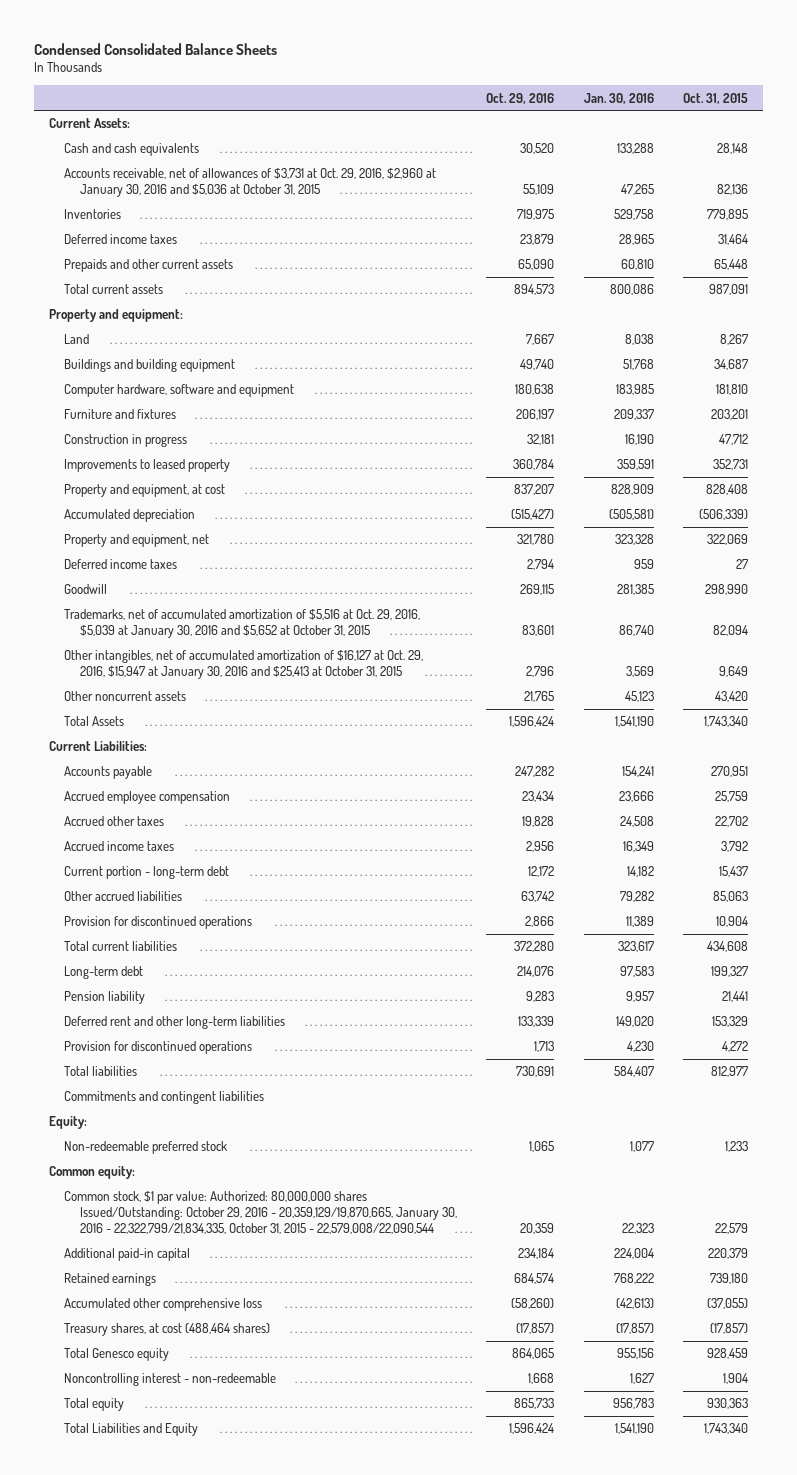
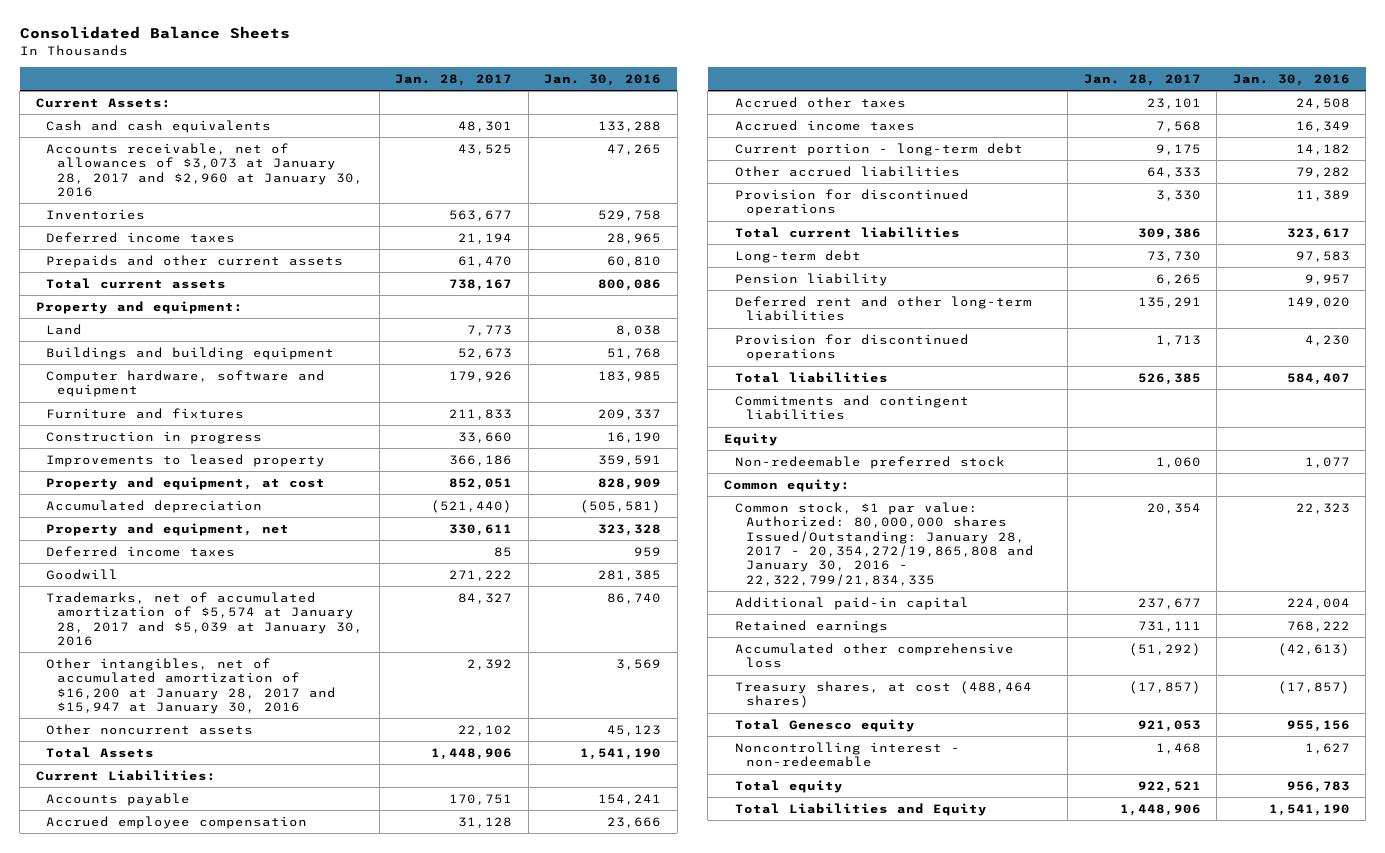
[34,42,278,55] Condensed Consolidated Balance Sheets -> [19,26,290,40] Consolidated Balance Sheets
[486,92,555,104] Oct. 29, 2016 -> none
[683,92,749,104] Oct. 31, 2015 -> none
none -> [395,73,513,86] Jan. 28, 2017
[64,168,437,198] Accounts receivable, net of allowances of $3,731 at Oct. 29, 2016, $2,960 at January 30, 2016 and $5,036 at October 31, 2015 -> [46,142,364,197] Accounts receivable, net of allowances of $3,073 at January 28, 2017 and $2,960 at January 30, 2016
[64,609,421,639] Trademarks, net of accumulated amortization of $5,516 at Oct. 29, 2016, $5,039 at January 30, 2016 and $5,652 at October 31, 2015 -> [46,591,364,646] Trademarks, net of accumulated amortization of $5,574 at January 28, 2017 and $5,039 at January 30, 2016
[64,650,424,680] Other intangibles, net of accumulated amortization of $16,127 at Oct. 29, 2016, $15,947 at January 30, 2016 and $25,413 at October 31, 2015 -> [46,657,337,714] Other intangibles, net of accumulated amortization of $16,200 at January 28, 2017 and $15,947 at January 30, 2016
[49,1116,88,1130] Equity: -> [723,432,778,446] Equity
[64,1191,457,1234] Common stock, $1 par value: Authorized: 80,000,000 shares Issued/Outstanding: October 29, 2016 - 20,359,129/19,870,665, January 30, 2016 - 22,322,799/21,834,335, October 31, 2015 - 22,579,008/22,090,544 -> [734,501,1034,586] Common stock, $1 par value: Authorized: 80,000,000 shares Issued/Outstanding: January 28, 2017 - 20,354,272/19,865,808 and January 30, 2016 - 22,322,799/21,834,335

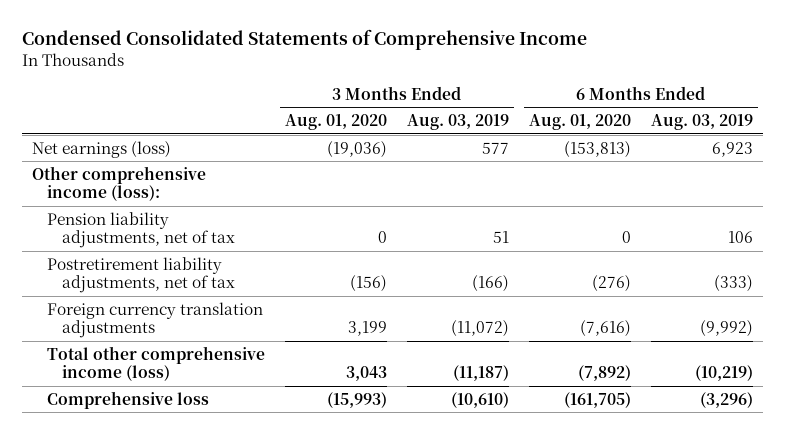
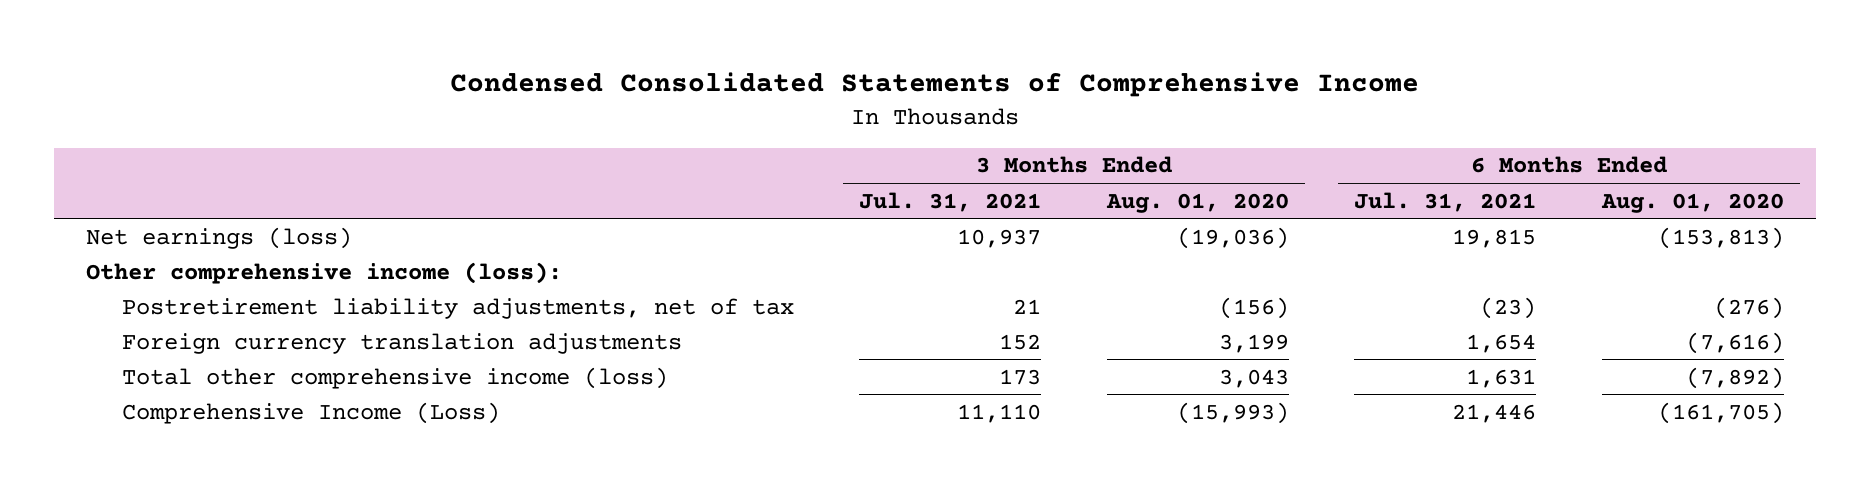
[407,114,510,131] Aug. 03, 2019 -> none
[651,114,754,131] Aug. 03, 2019 -> none
none -> [859,191,1042,212] Jul. 31, 2021
none -> [1354,191,1537,212] Jul. 31, 2021
[47,211,236,249] Pension liability adjustments, net of tax -> none
[47,390,210,409] Comprehensive loss -> [121,401,500,424] Comprehensive Income (Loss)

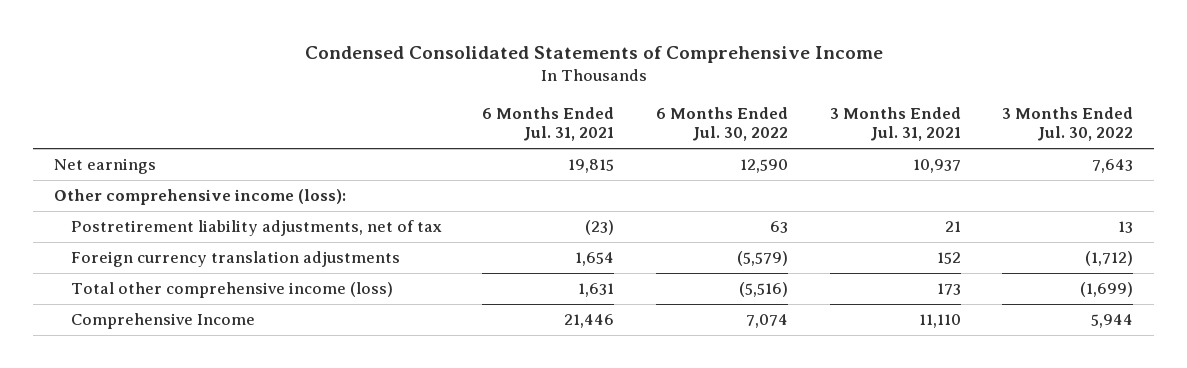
[1105,192,1289,213] Aug. 01, 2020 -> none
[1600,192,1784,213] Aug. 01, 2020 -> none
none -> [656,106,789,142] 6 Months Ended Jul. 30, 2022
none -> [1002,106,1134,142] 3 Months Ended Jul. 30, 2022
[86,226,353,249] Net earnings (loss) -> [53,158,156,175] Net earnings
[121,401,500,424] Comprehensive Income (Loss) -> [70,313,255,330] Comprehensive Income

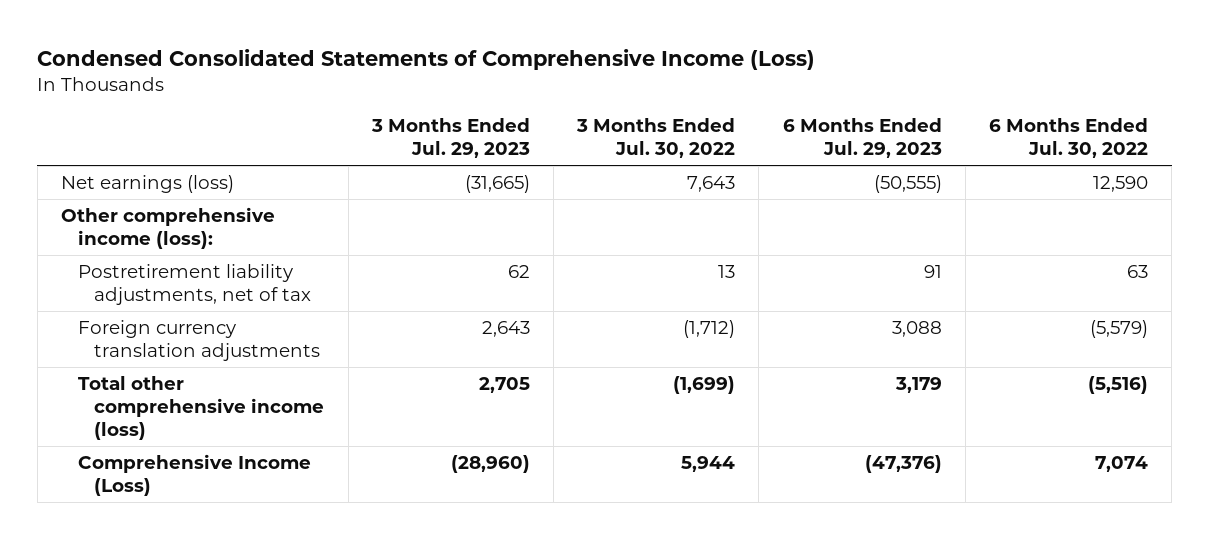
[304,45,883,63] Condensed Consolidated Statements of Comprehensive Income -> [37,48,816,70] Condensed Consolidated Statements of Comprehensive Income (Loss)
[482,106,615,142] 6 Months Ended Jul. 31, 2021 -> none
[829,106,961,142] 3 Months Ended Jul. 31, 2021 -> none
none -> [370,118,530,159] 3 Months Ended Jul. 29, 2023
none -> [782,118,942,159] 6 Months Ended Jul. 29, 2023
[53,158,156,175] Net earnings -> [60,175,234,194] Net earnings (loss)
[70,313,255,330] Comprehensive Income -> [77,454,311,497] Comprehensive Income (Loss)

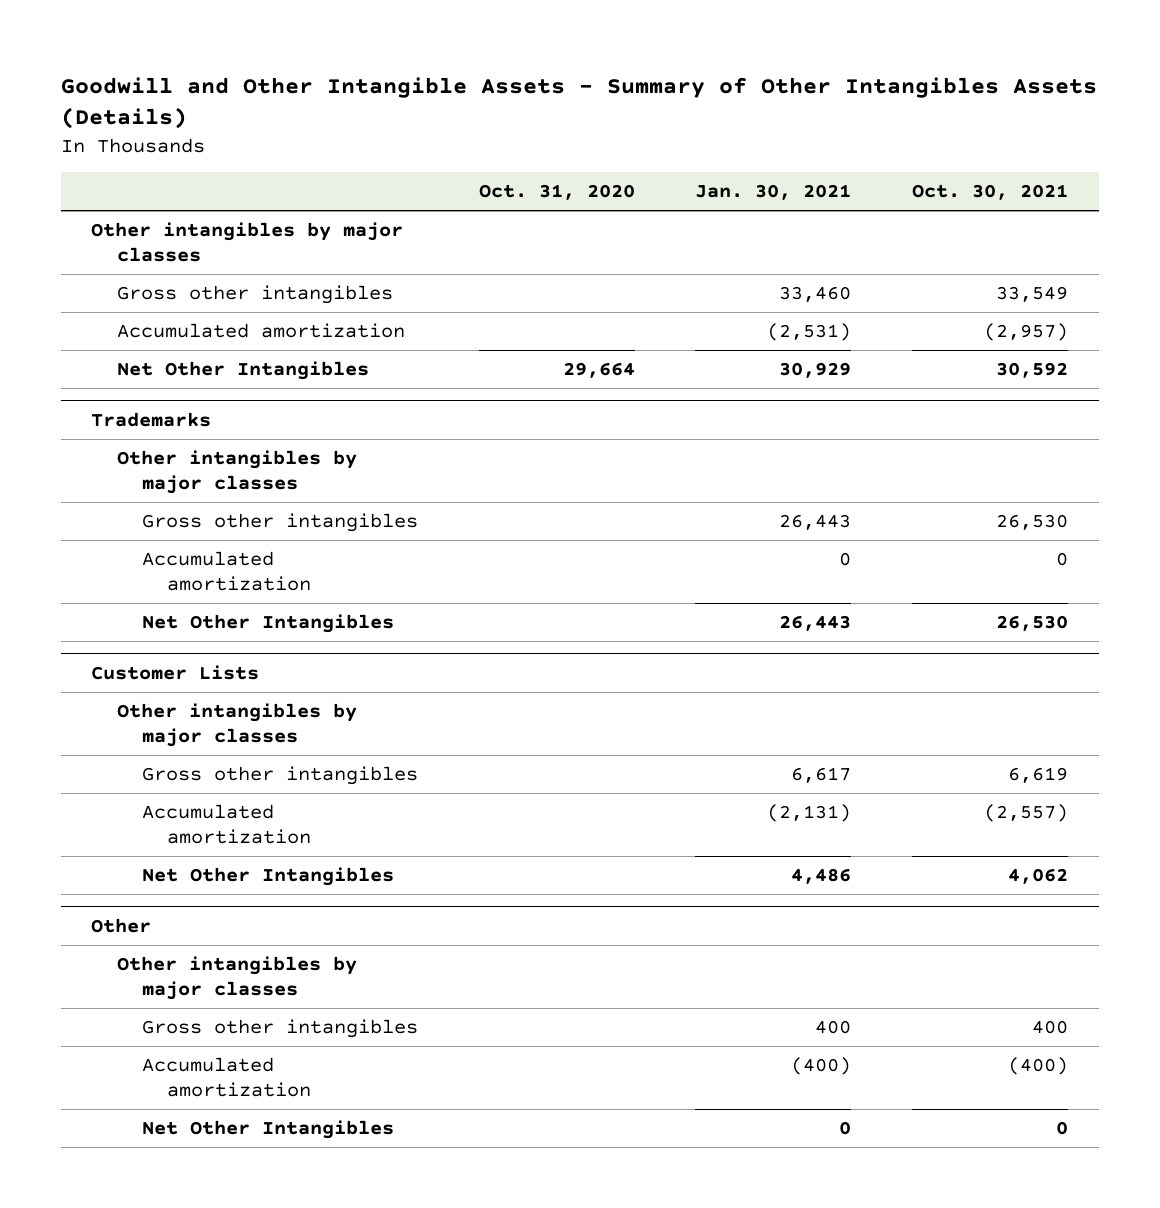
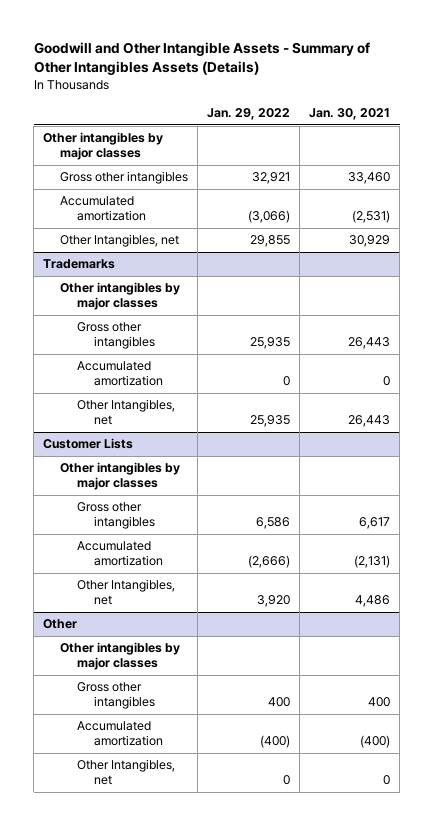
[478,184,635,201] Oct. 31, 2020 -> none
[912,184,1069,201] Oct. 30, 2021 -> none
none -> [207,108,291,121] Jan. 29, 2022
[116,361,369,381] Net Other Intangibles -> [60,234,180,248] Other Intangibles, net
[141,614,394,634] Net Other Intangibles -> [77,399,176,426] Other Intangibles, net
[141,867,394,887] Net Other Intangibles -> [77,579,176,606] Other Intangibles, net
[141,1120,394,1140] Net Other Intangibles -> [77,759,176,786] Other Intangibles, net

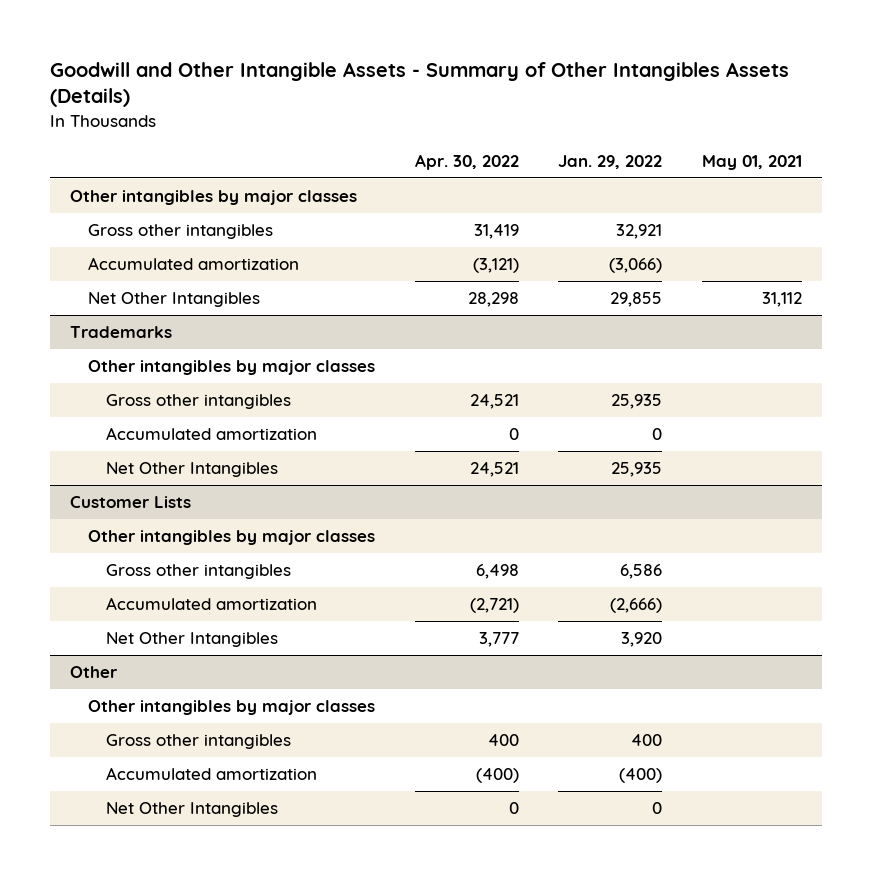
[309,108,391,121] Jan. 30, 2021 -> none
none -> [414,153,519,170] Apr. 30, 2022
none -> [702,154,803,170] May 01, 2021
[60,234,180,248] Other Intangibles, net -> [87,292,260,308] Net Other Intangibles
[77,399,176,426] Other Intangibles, net -> [105,462,278,478] Net Other Intangibles
[77,579,176,606] Other Intangibles, net -> [105,632,278,648] Net Other Intangibles
[77,759,176,786] Other Intangibles, net -> [105,802,278,818] Net Other Intangibles

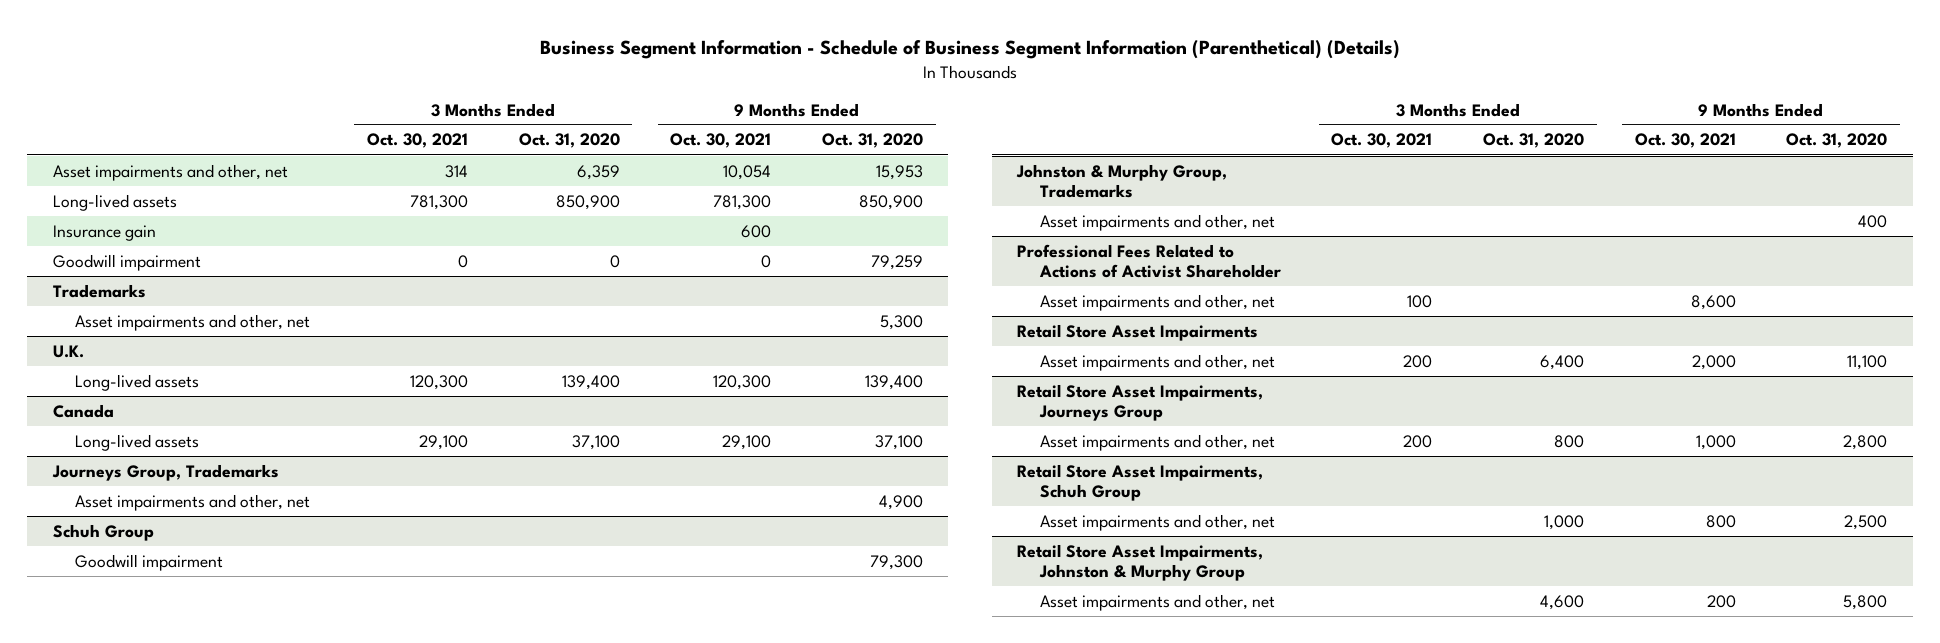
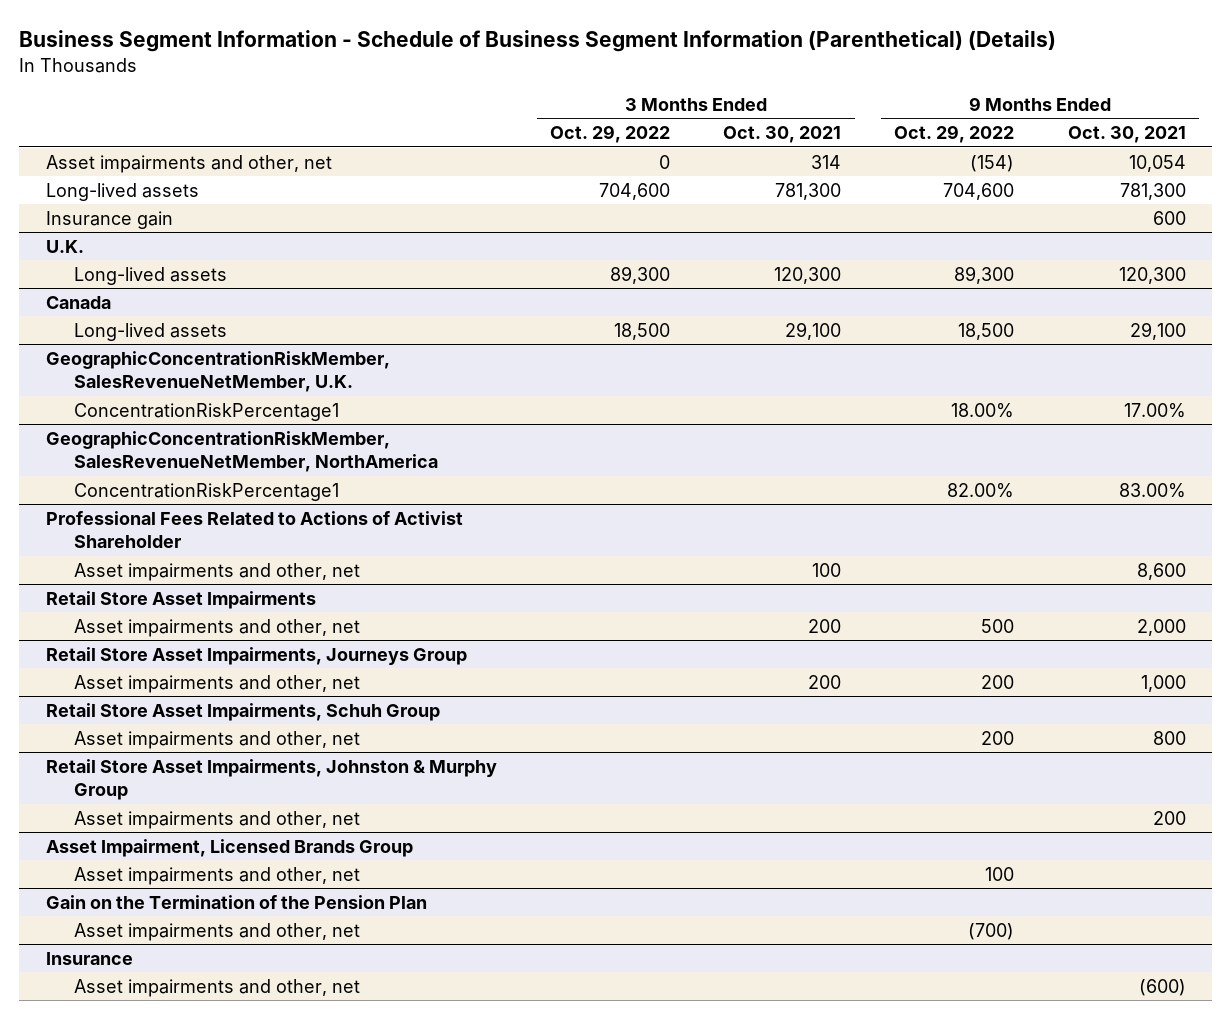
[518,133,620,149] Oct. 31, 2020 -> none
[821,133,923,149] Oct. 31, 2020 -> none
none -> [550,125,671,144] Oct. 29, 2022
none -> [894,125,1015,144] Oct. 29, 2022
[52,253,201,271] Goodwill impairment -> none
[52,283,146,298] Trademarks -> none
[75,313,311,331] Asset impairments and other, net -> none
[51,463,279,481] Journeys Group, Trademarks -> none
[75,493,311,511] Asset impairments and other, net -> none
[52,523,154,541] Schuh Group -> none
[75,553,224,571] Goodwill impairment -> none
[1016,163,1228,199] Johnston & Murphy Group, Trademarks -> none
[1039,213,1275,231] Asset impairments and other, net -> none
none -> [45,350,390,393] GeographicConcentrationRiskMember, SalesRevenueNetMember, U.K.
none -> [73,402,339,421] ConcentrationRiskPercentage1
none -> [45,430,438,473] GeographicConcentrationRiskMember, SalesRevenueNetMember, NorthAmerica
none -> [73,482,339,501] ConcentrationRiskPercentage1
none -> [45,838,413,857] Asset Impairment, Licensed Brands Group
none -> [73,866,360,885] Asset impairments and other, net
none -> [45,894,427,909] Gain on the Termination of the Pension Plan
none -> [73,922,360,941] Asset impairments and other, net
none -> [45,951,133,965] Insurance
none -> [73,978,360,997] Asset impairments and other, net

